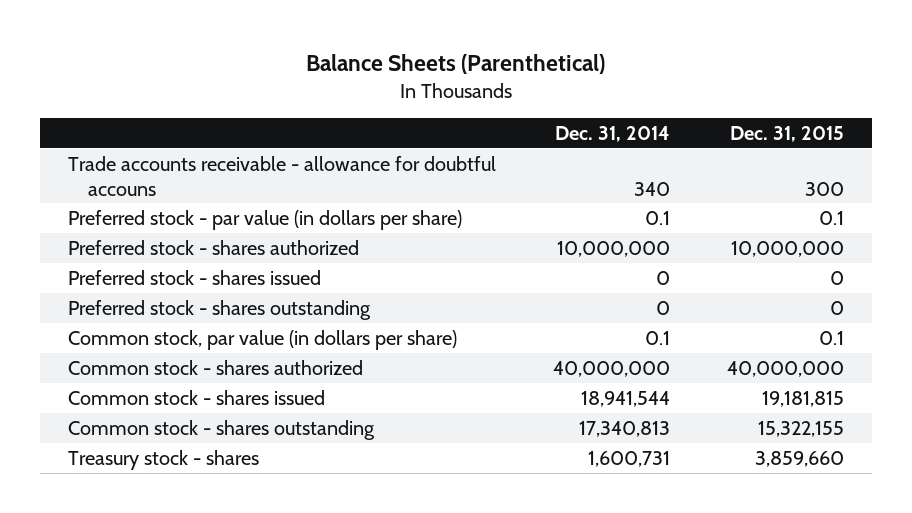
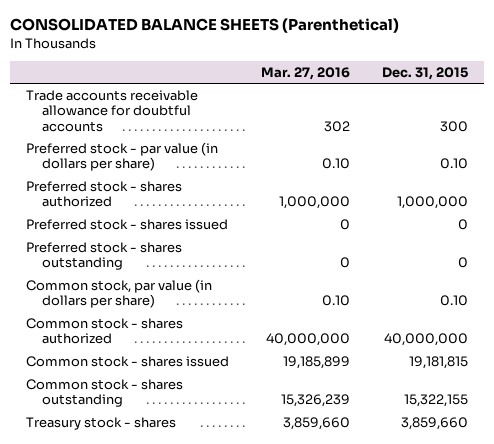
[305,54,605,75] Balance Sheets (Parenthetical) -> [10,18,400,34] CONSOLIDATED BALANCE SHEETS (Parenthetical)
[554,126,670,143] Dec. 31, 2014 -> none
none -> [261,66,351,80] Mar. 27, 2016
[68,155,497,196] Trade accounts receivable - allowance for doubtful accouns -> [26,89,199,132] Trade accounts receivable allowance for doubtful accounts
[818,210,844,225] 0.1 -> [439,158,468,170] 0.10
[730,240,844,257] 10,000,000 -> [396,196,468,210] 1,000,000
[818,330,844,345] 0.1 -> [439,295,468,307] 0.10

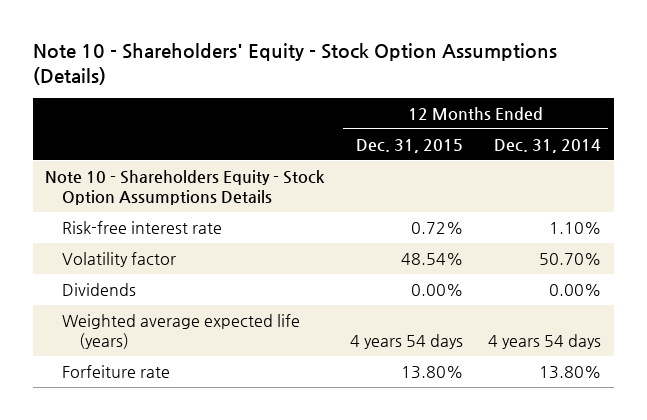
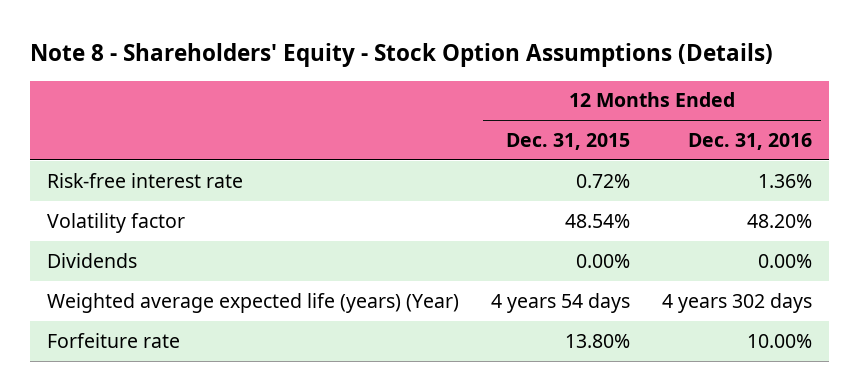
[32,43,557,86] Note 10 - Shareholders' Equity - Stock Option Assumptions (Details) -> [30,42,774,67] Note 8 - Shareholders' Equity - Stock Option Assumptions (Details)
[494,138,602,153] Dec. 31, 2014 -> none
none -> [688,132,813,150] Dec. 31, 2016
[45,169,326,206] Note 10 - Shareholders Equity - Stock Option Assumptions Details -> none
[61,313,300,350] Weighted average expected life (years) -> [46,292,459,313] Weighted average expected life (years) (Year)

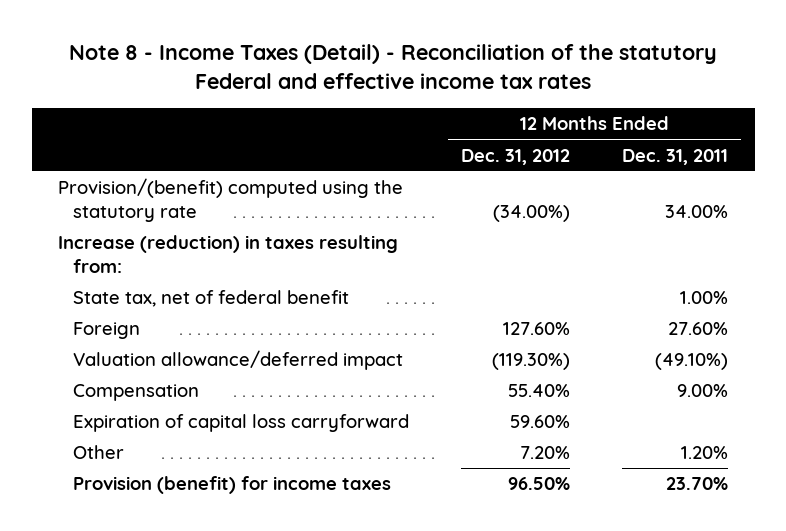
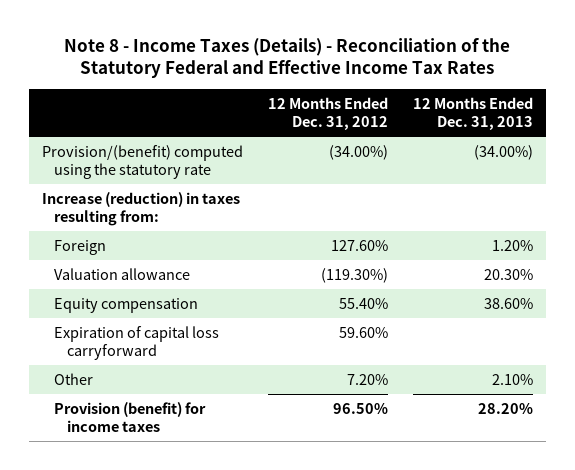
[69,44,718,90] Note 8 - Income Taxes (Detail) - Reconciliation of the statutory Federal and effective income tax rates -> [64,37,511,79] Note 8 - Income Taxes (Details) - Reconciliation of the Statutory Federal and Effective Income Tax Rates
[622,148,729,165] Dec. 31, 2011 -> none
none -> [413,97,534,131] 12 Months Ended Dec. 31, 2013
[72,290,349,308] State tax, net of federal benefit -> none
[72,350,403,371] Valuation allowance/deferred impact -> [54,268,191,281] Valuation allowance
[72,384,199,402] Compensation -> [54,298,199,314] Equity compensation

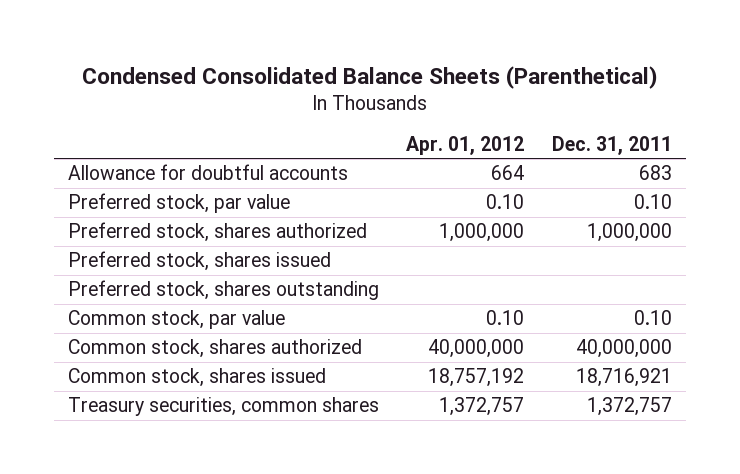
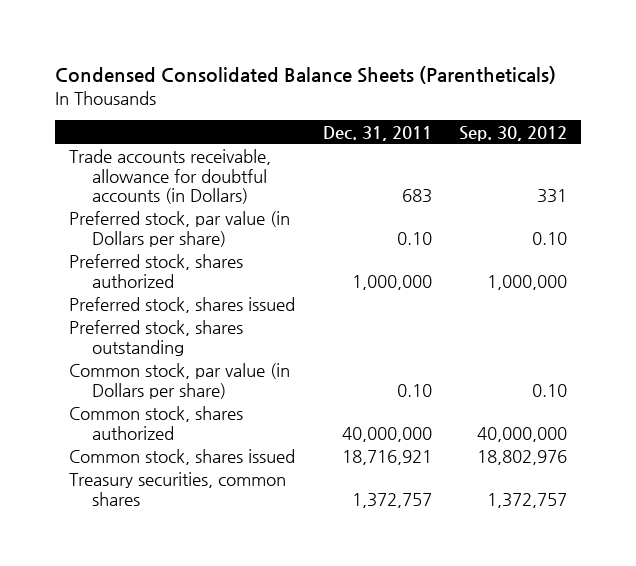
[81,65,658,89] Condensed Consolidated Balance Sheets (Parenthetical) -> [55,66,557,85] Condensed Consolidated Balance Sheets (Parentheticals)
[406,135,525,155] Apr. 01, 2012 -> none
none -> [458,125,567,141] Sep. 30, 2012
[67,164,348,181] Allowance for doubtful accounts -> [69,149,272,205] Trade accounts receivable, allowance for doubtful accounts (in Dollars)
[67,193,290,214] Preferred stock, par value -> [69,211,291,247] Preferred stock, par value (in Dollars per share)
[67,310,285,330] Common stock, par value -> [69,363,291,399] Common stock, par value (in Dollars per share)

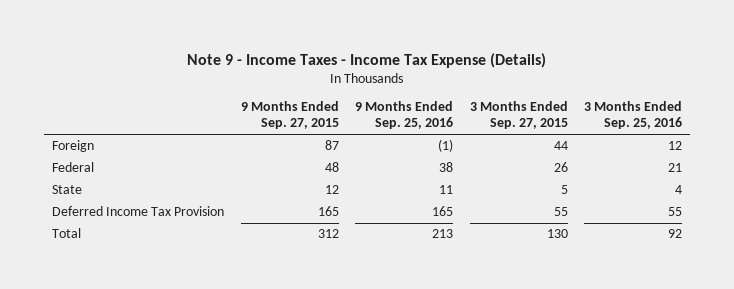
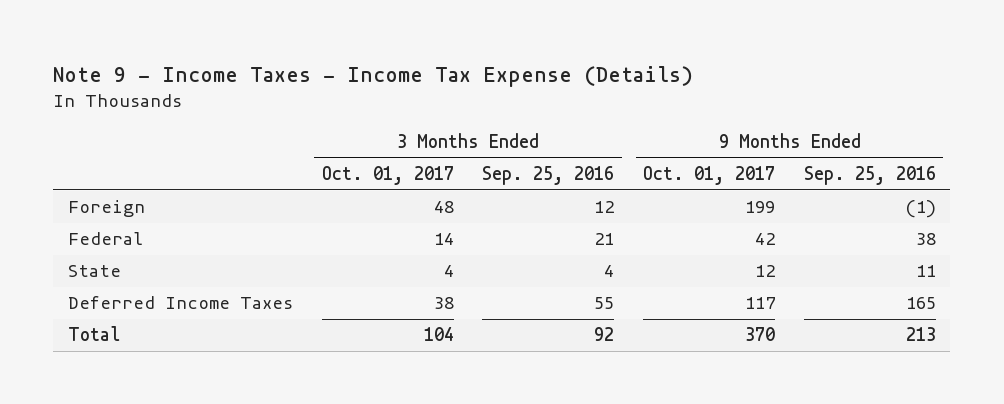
[240,101,339,130] 9 Months Ended Sep. 27, 2015 -> none
[469,101,568,130] 3 Months Ended Sep. 27, 2015 -> none
none -> [321,165,454,185] Oct. 01, 2017
none -> [643,165,776,185] Oct. 01, 2017
[52,206,225,217] Deferred Income Tax Provision -> [67,296,293,310] Deferred Income Taxes

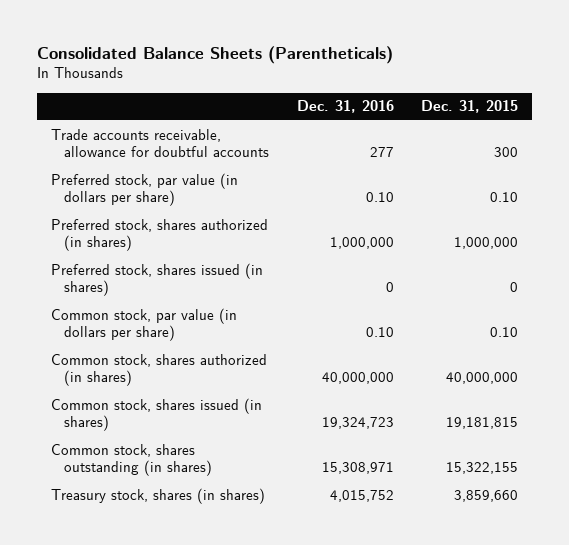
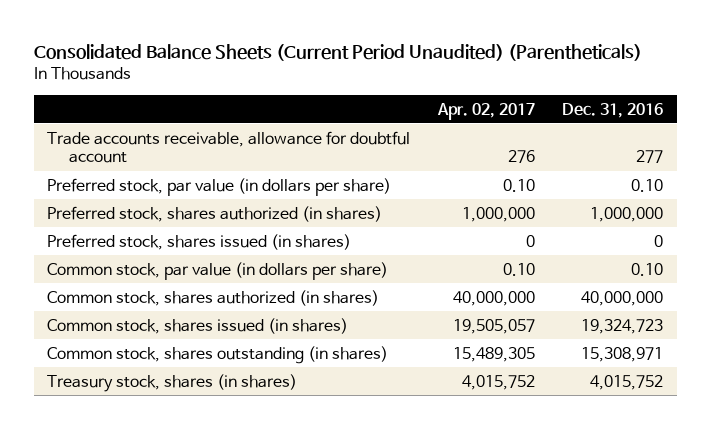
[36,46,393,65] Consolidated Balance Sheets (Parentheticals) -> [33,43,642,61] Consolidated Balance Sheets (Current Period Unaudited) (Parentheticals)
[421,100,519,114] Dec. 31, 2015 -> none
none -> [436,102,535,120] Apr. 02, 2017
[50,128,270,157] Trade accounts receivable, allowance for doubtful accounts -> [47,130,411,164] Trade accounts receivable, allowance for doubtful account

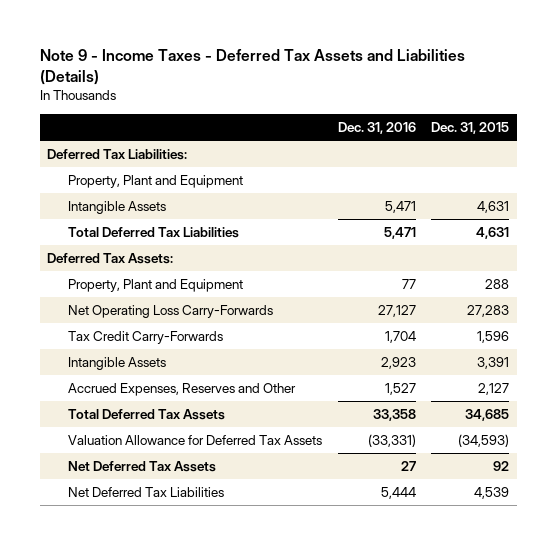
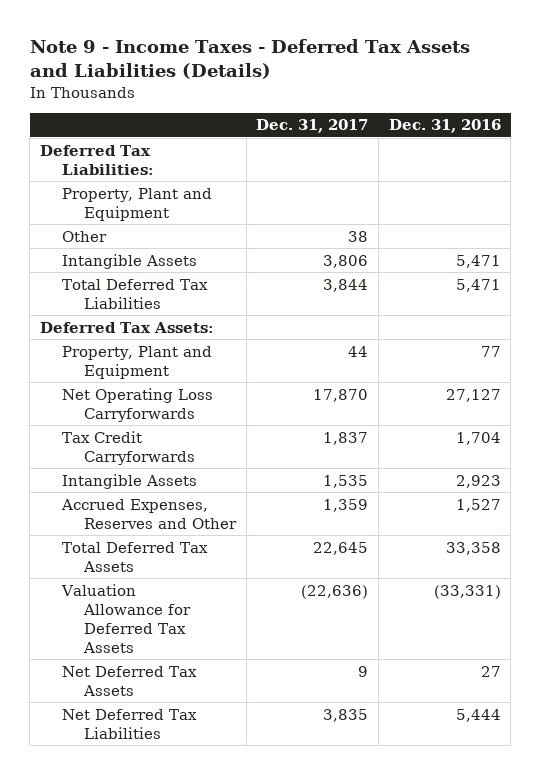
[431,121,510,134] Dec. 31, 2015 -> none
none -> [256,119,369,134] Dec. 31, 2017
none -> [62,230,108,242] Other
[68,305,274,319] Net Operating Loss Carry-Forwards -> [62,387,214,422] Net Operating Loss Carryforwards
[68,331,224,345] Tax Credit Carry-Forwards -> [62,430,195,465] Tax Credit Carryforwards

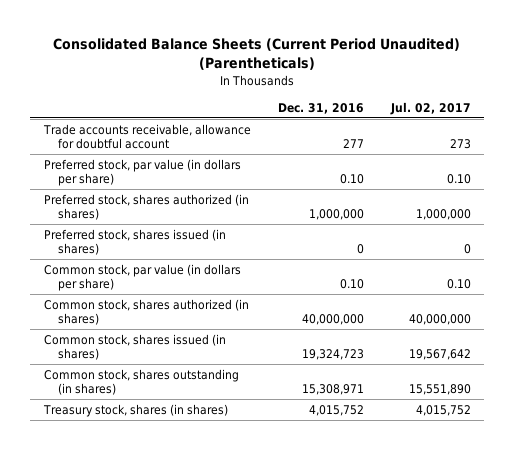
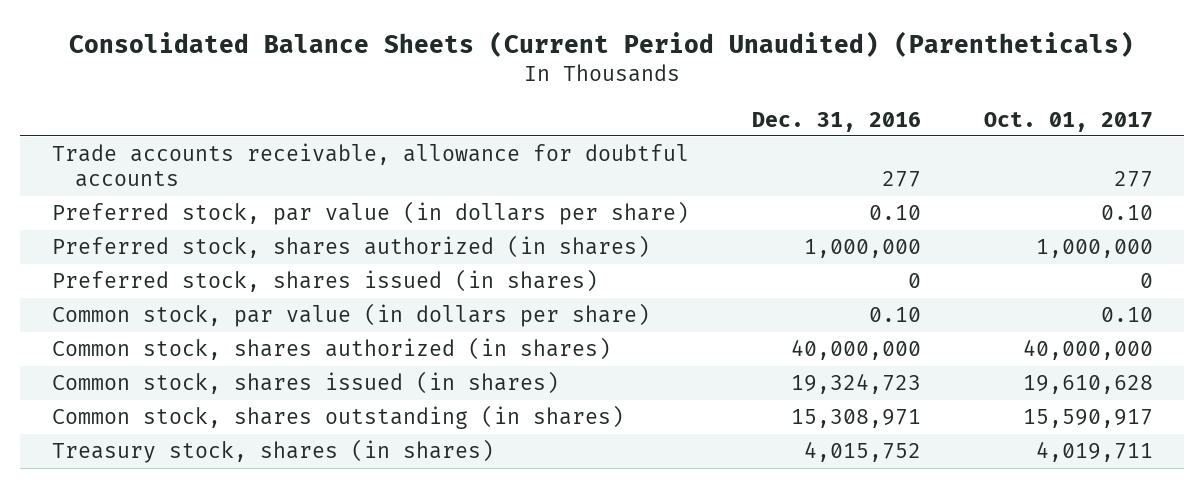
[389,101,471,115] Jul. 02, 2017 -> none
none -> [983,111,1153,132] Oct. 01, 2017
[42,123,251,150] Trade accounts receivable, allowance for doubtful account -> [51,143,689,188] Trade accounts receivable, allowance for doubtful accounts

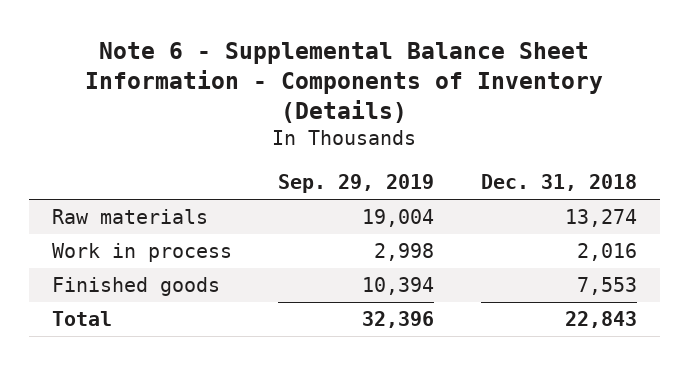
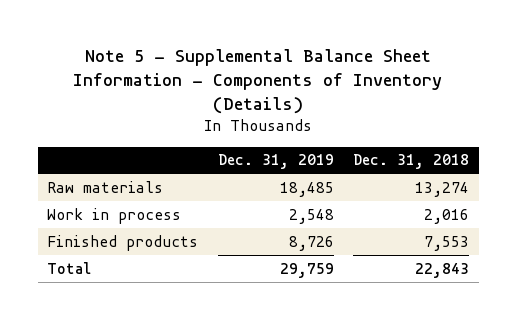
[85,42,604,124] Note 6 - Supplemental Balance Sheet Information - Components of Inventory (Details) -> [73,48,443,115] Note 5 - Supplemental Balance Sheet Information - Components of Inventory (Details)
[278,173,435,193] Sep. 29, 2019 -> none
none -> [217,154,334,170] Dec. 31, 2019
[52,277,221,297] Finished goods -> [47,234,199,251] Finished products

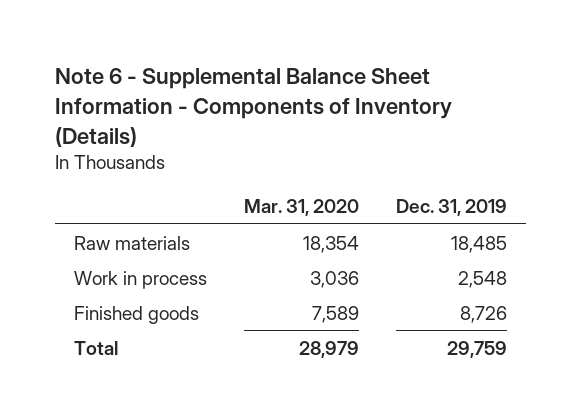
[73,48,443,115] Note 5 - Supplemental Balance Sheet Information - Components of Inventory (Details) -> [54,68,452,147] Note 6 - Supplemental Balance Sheet Information - Components of Inventory (Details)
[353,154,470,170] Dec. 31, 2018 -> none
none -> [244,198,360,216] Mar. 31, 2020
[47,234,199,251] Finished products -> [73,305,199,324] Finished goods

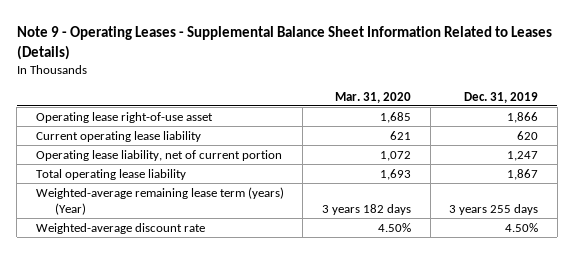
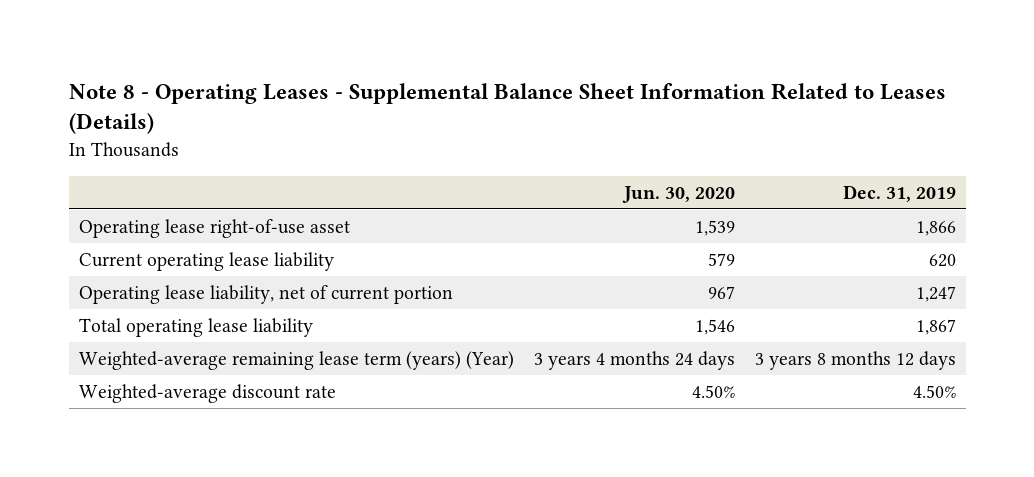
[16,25,552,60] Note 9 - Operating Leases - Supplemental Balance Sheet Information Related to Leases (Details) -> [68,82,946,135] Note 8 - Operating Leases - Supplemental Balance Sheet Information Related to Leases (Details)
[335,91,412,103] Mar. 31, 2020 -> none
none -> [621,185,735,203] Jun. 30, 2020
[449,203,539,215] 3 years 255 days -> [754,351,956,371] 3 years 8 months 12 days

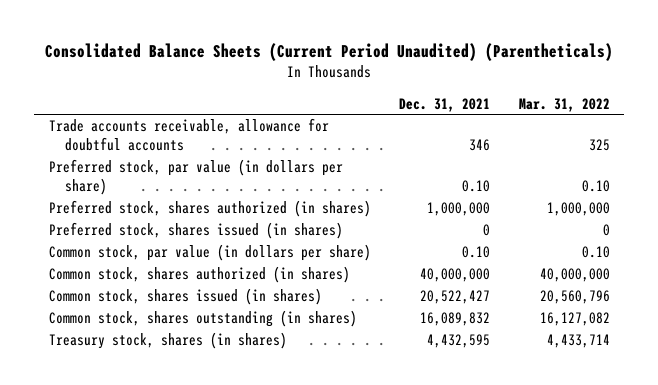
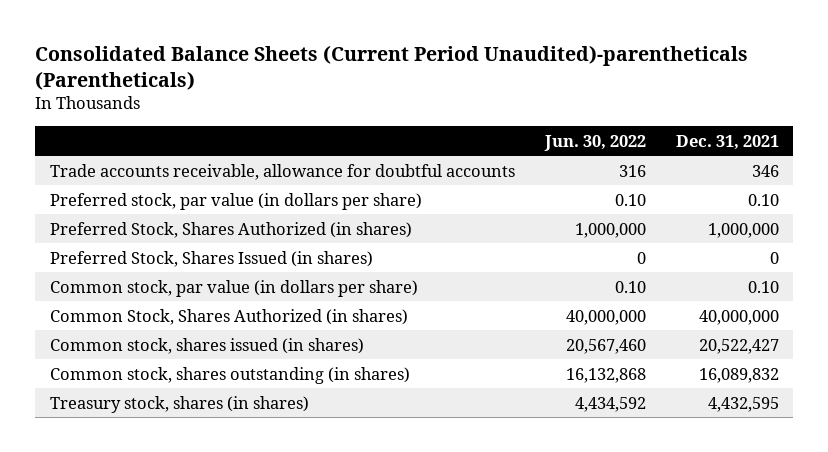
[45,43,614,62] Consolidated Balance Sheets (Current Period Unaudited) (Parentheticals) -> [34,44,748,90] Consolidated Balance Sheets (Current Period Unaudited)-parentheticals (Parentheticals)
[518,97,610,112] Mar. 31, 2022 -> none
none -> [543,134,646,151] Jun. 30, 2022
[48,200,371,218] Preferred stock, shares authorized (in shares) -> [49,221,412,238] Preferred Stock, Shares Authorized (in shares)
[48,222,343,240] Preferred stock, shares issued (in shares) -> [49,250,373,267] Preferred Stock, Shares Issued (in shares)
[48,266,350,284] Common stock, shares authorized (in shares) -> [49,308,408,325] Common Stock, Shares Authorized (in shares)

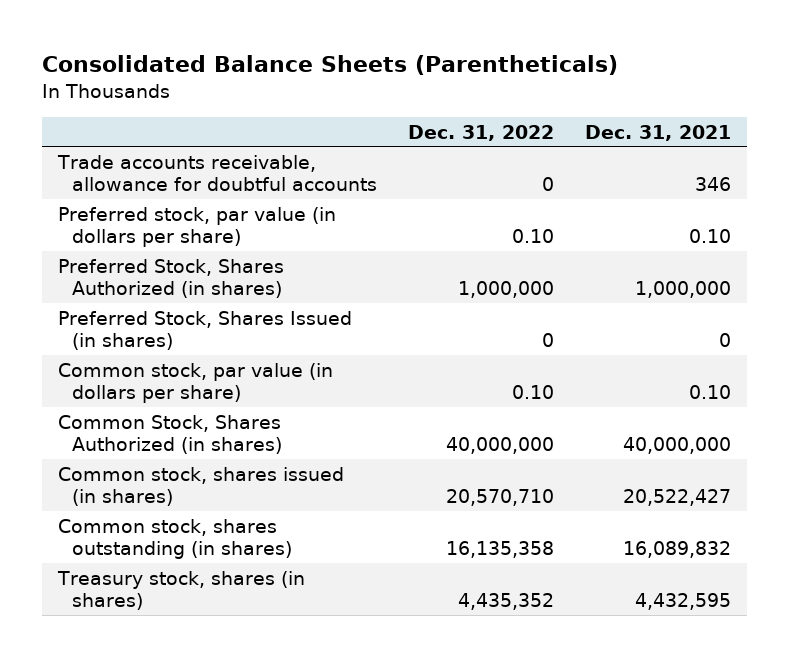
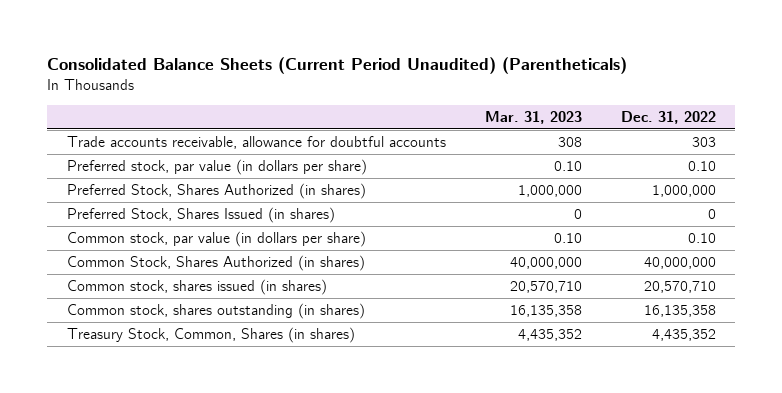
[42,54,619,75] Consolidated Balance Sheets (Parentheticals) -> [47,57,628,75] Consolidated Balance Sheets (Current Period Unaudited) (Parentheticals)
[585,124,732,141] Dec. 31, 2021 -> none
none -> [484,110,582,124] Mar. 31, 2023
[542,177,555,192] 0 -> [691,137,716,148] 303
[56,570,305,611] Treasury stock, shares (in shares) -> [66,327,355,344] Treasury Stock, Common, Shares (in shares)

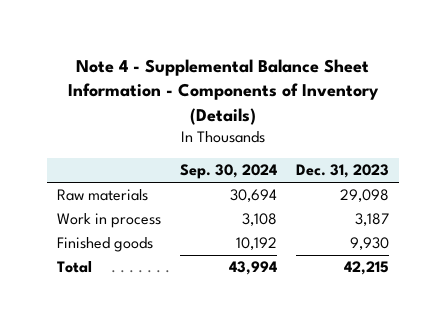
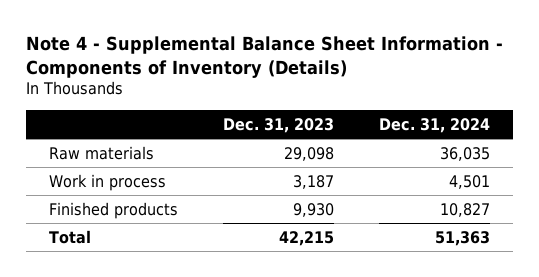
[179,164,277,180] Sep. 30, 2024 -> none
none -> [379,117,491,133] Dec. 31, 2024
[56,237,153,253] Finished goods -> [48,201,178,219] Finished products

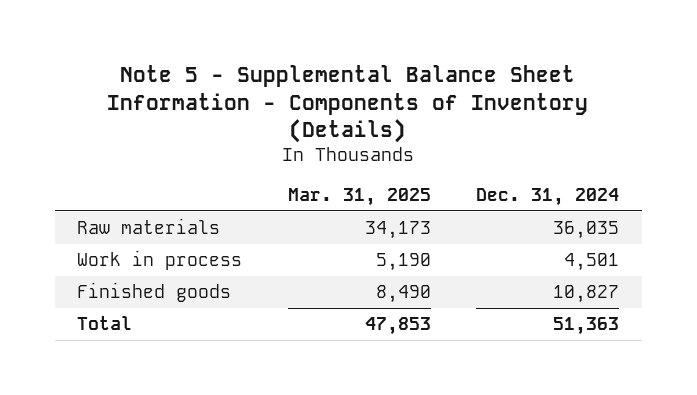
[26,36,504,78] Note 4 - Supplemental Balance Sheet Information - Components of Inventory (Details) -> [107,65,589,144] Note 5 - Supplemental Balance Sheet Information - Components of Inventory (Details)
[222,117,334,133] Dec. 31, 2023 -> none
none -> [287,188,431,207] Mar. 31, 2025
[48,201,178,219] Finished products -> [77,282,232,303] Finished goods

